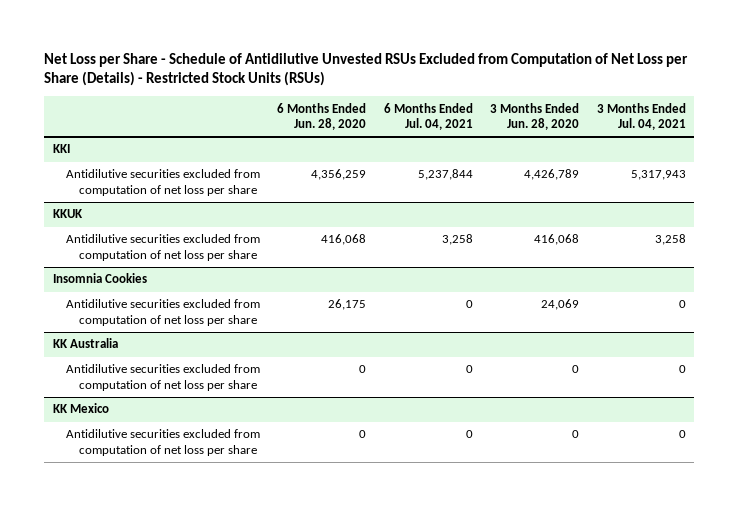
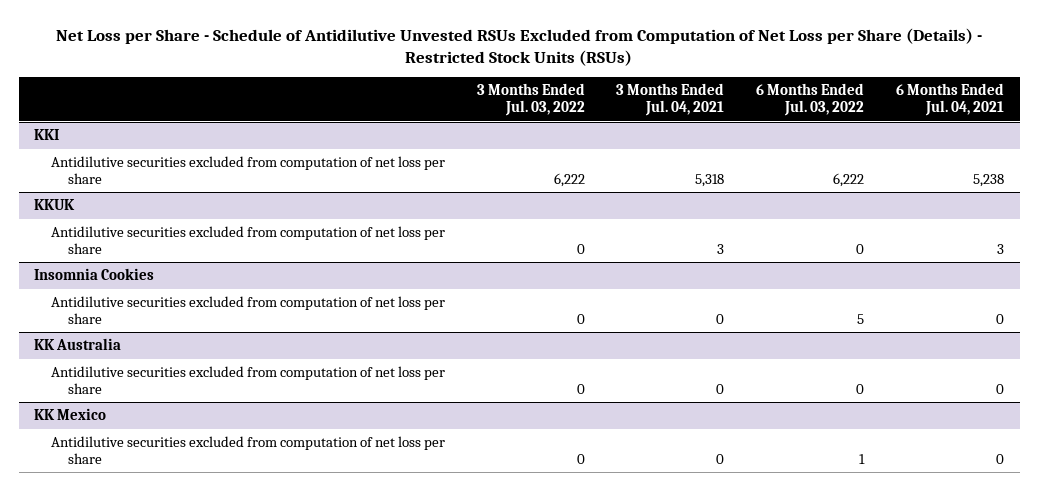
[277,102,367,131] 6 Months Ended Jun. 28, 2020 -> none
[490,102,580,131] 3 Months Ended Jun. 28, 2020 -> none
none -> [476,83,585,117] 3 Months Ended Jul. 03, 2022
none -> [756,83,865,117] 6 Months Ended Jul. 03, 2022
[417,169,473,181] 5,237,844 -> [972,173,1004,187] 5,238
[630,170,686,181] 5,317,943 -> [695,173,725,187] 5,318
[441,234,473,246] 3,258 -> [996,243,1004,254] 3
[654,234,686,246] 3,258 -> [717,243,725,254] 3

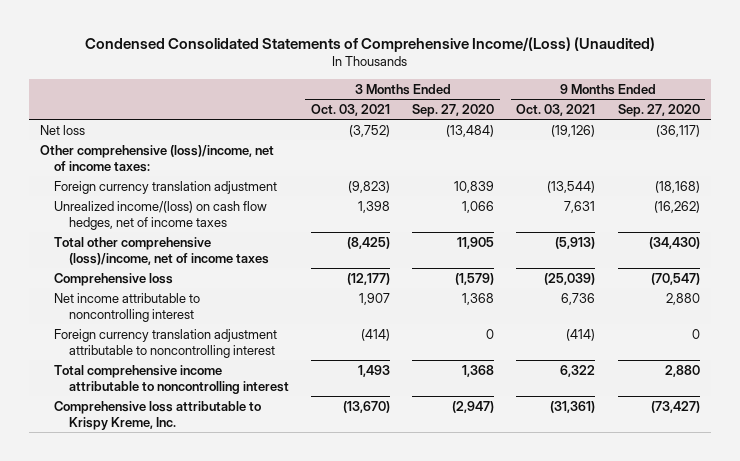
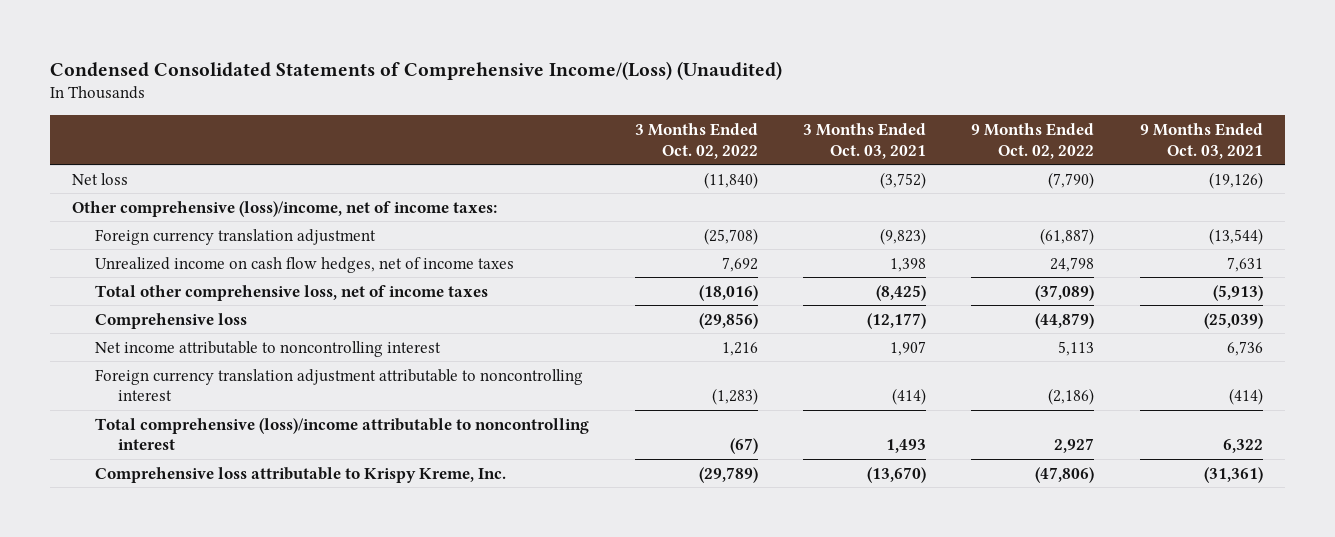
[412,103,495,117] Sep. 27, 2020 -> none
[617,103,700,117] Sep. 27, 2020 -> none
none -> [634,123,758,159] 3 Months Ended Oct. 02, 2022
none -> [971,123,1095,159] 9 Months Ended Oct. 02, 2022
[54,200,268,230] Unrealized income/(loss) on cash flow hedges, net of income taxes -> [95,256,515,273] Unrealized income on cash flow hedges, net of income taxes
[54,236,269,265] Total other comprehensive (loss)/income, net of income taxes -> [95,284,489,301] Total other comprehensive loss, net of income taxes
[54,364,289,394] Total comprehensive income attributable to noncontrolling interest -> [95,417,590,451] Total comprehensive (loss)/income attributable to noncontrolling interest

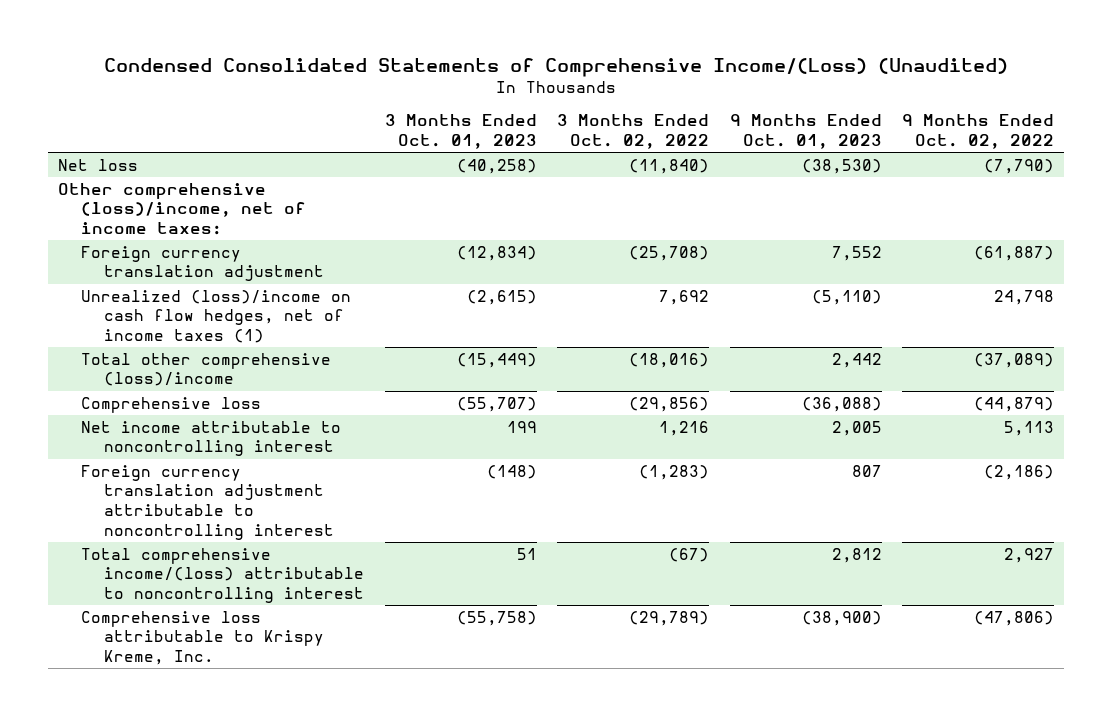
[803,123,927,159] 3 Months Ended Oct. 03, 2021 -> none
[1139,123,1263,159] 9 Months Ended Oct. 03, 2021 -> none
none -> [384,114,537,149] 3 Months Ended Oct. 01, 2023
none -> [729,114,882,149] 9 Months Ended Oct. 01, 2023
[95,256,515,273] Unrealized income on cash flow hedges, net of income taxes -> [81,289,352,344] Unrealized (loss)/income on cash flow hedges, net of income taxes (1)
[95,284,489,301] Total other comprehensive loss, net of income taxes -> [81,352,332,387] Total other comprehensive (loss)/income
[95,417,590,451] Total comprehensive (loss)/income attributable to noncontrolling interest -> [81,547,365,604] Total comprehensive income/(loss) attributable to noncontrolling interest

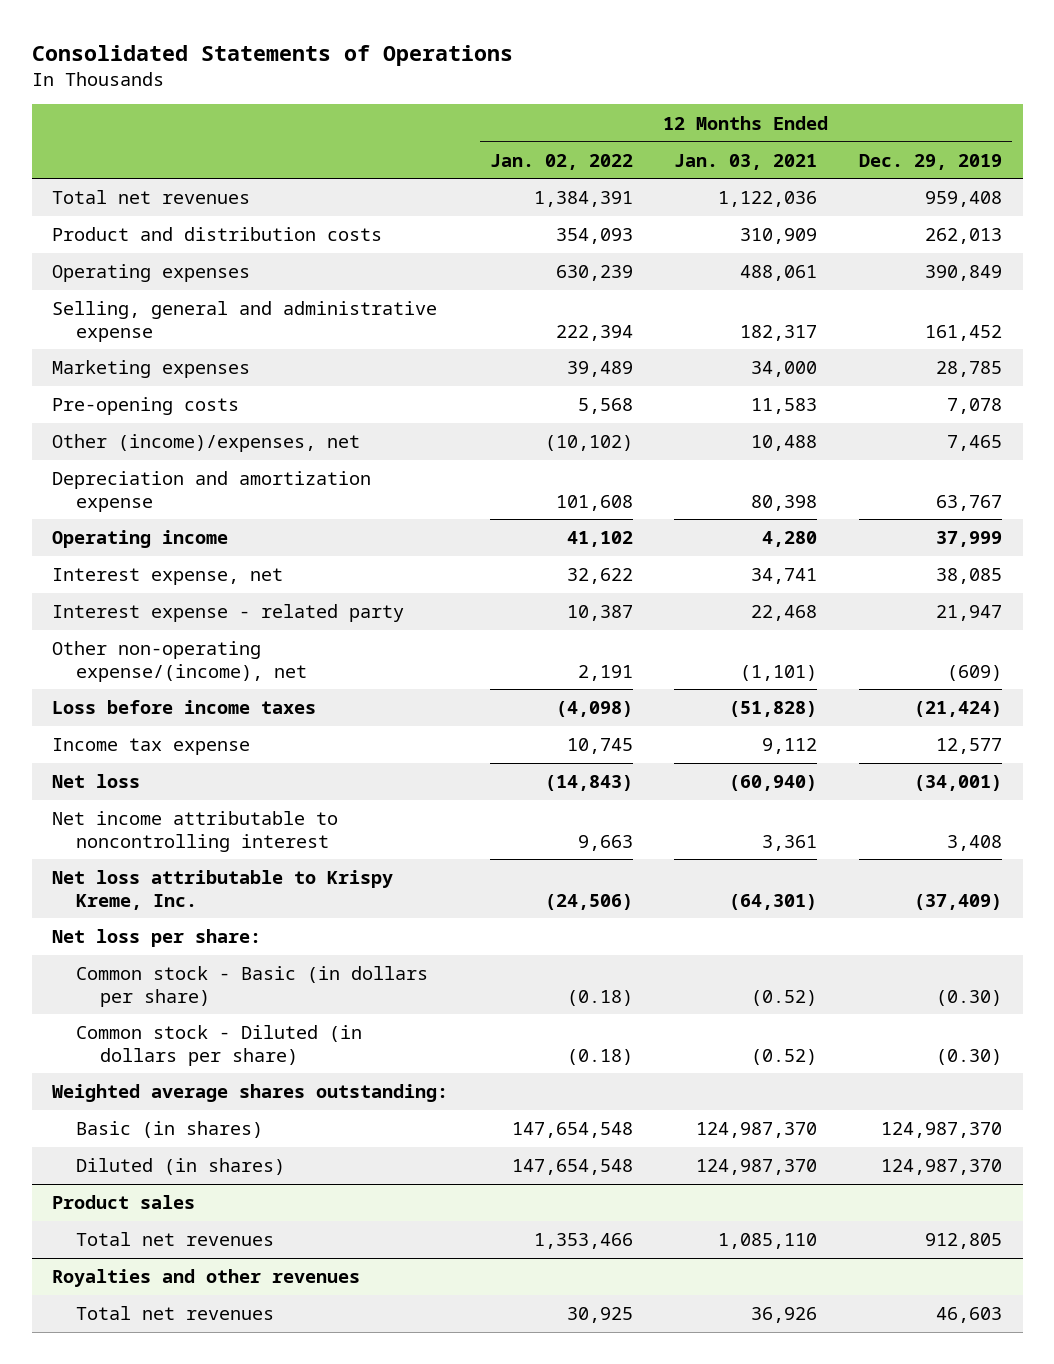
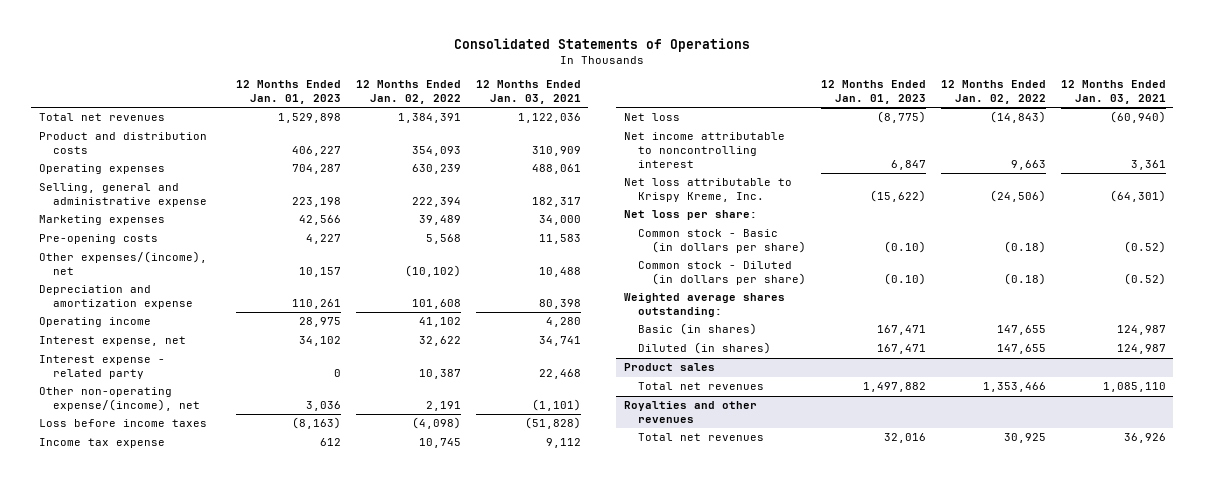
[858,153,1002,170] Dec. 29, 2019 -> none
none -> [235,80,341,104] 12 Months Ended Jan. 01, 2023
[52,434,361,453] Other (income)/expenses, net -> [38,251,207,276] Other expenses/(income), net
[511,1122,633,1139] 147,654,548 -> [996,325,1046,336] 147,655
[696,1122,818,1139] 124,987,370 -> [1116,325,1166,336] 124,987
[511,1159,633,1176] 147,654,548 -> [996,344,1046,355] 147,655
[696,1159,818,1176] 124,987,370 -> [1116,344,1166,355] 124,987

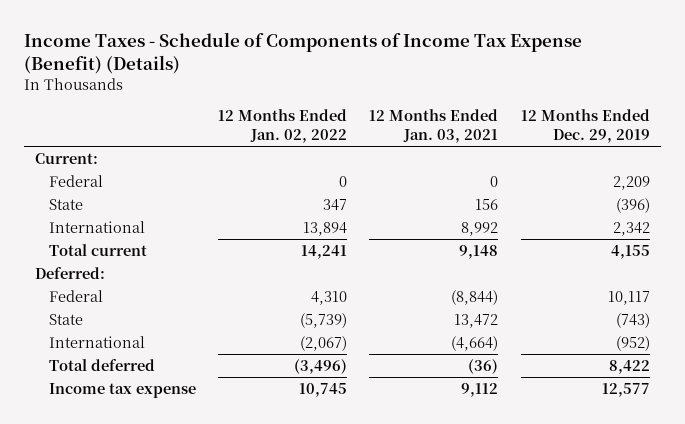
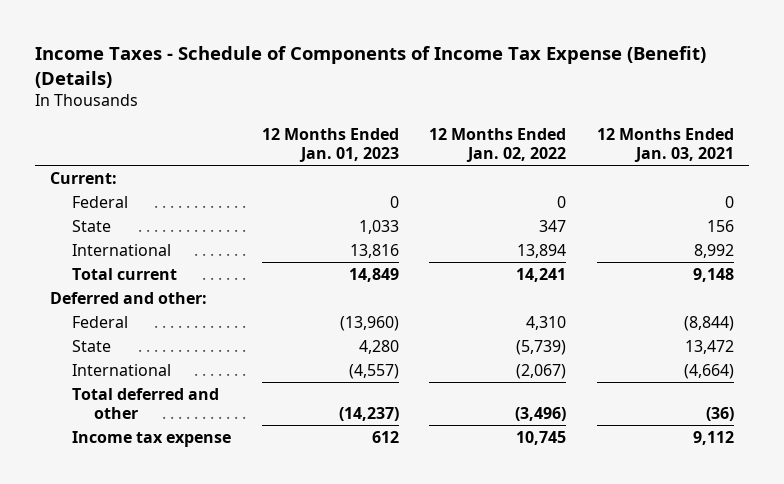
[520,109,650,144] 12 Months Ended Dec. 29, 2019 -> none
none -> [261,128,399,163] 12 Months Ended Jan. 01, 2023
[35,266,106,279] Deferred: -> [50,291,208,304] Deferred and other:
[49,358,156,371] Total deferred -> [72,387,220,419] Total deferred and other

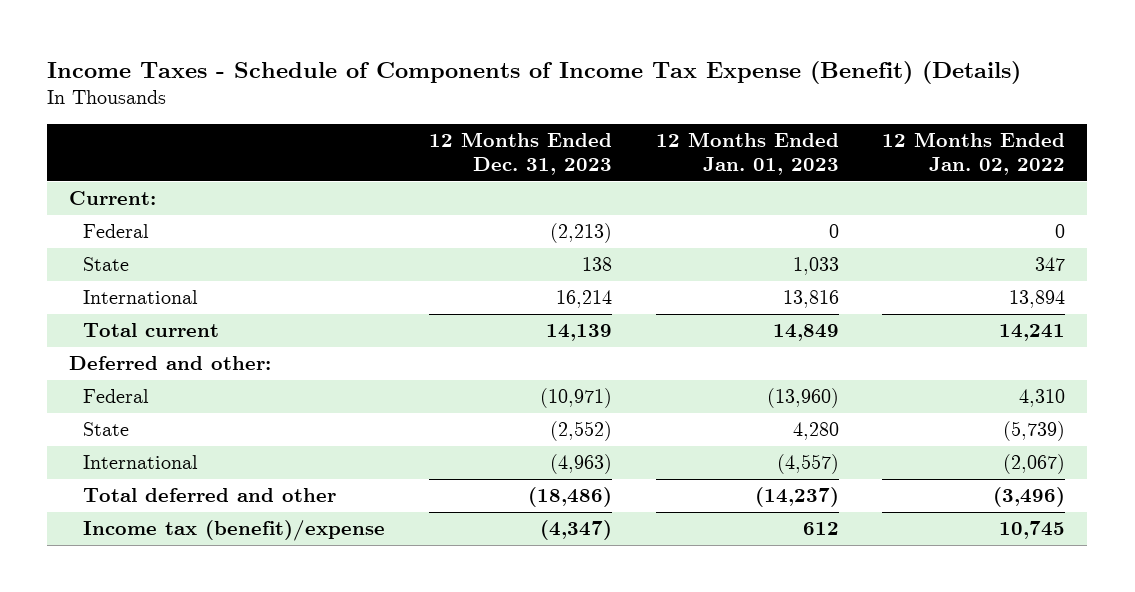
[596,128,734,163] 12 Months Ended Jan. 03, 2021 -> none
none -> [428,131,612,176] 12 Months Ended Dec. 31, 2023
[72,430,232,447] Income tax expense -> [82,520,385,542] Income tax (benefit)/expense

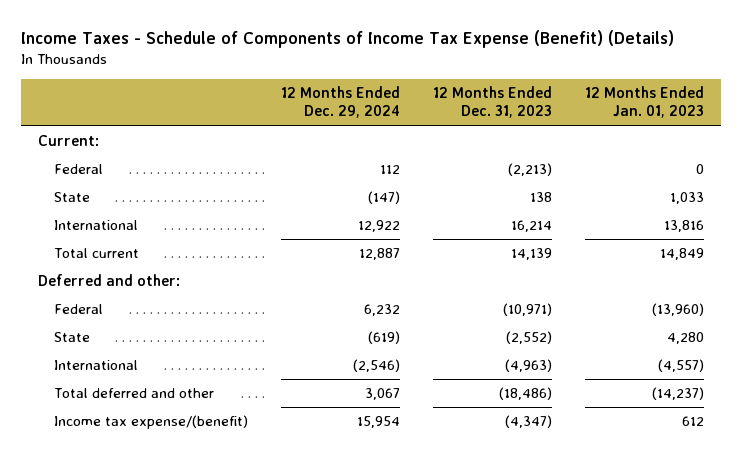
[882,131,1066,176] 12 Months Ended Jan. 02, 2022 -> none
none -> [281,86,401,119] 12 Months Ended Dec. 29, 2024
[82,520,385,542] Income tax (benefit)/expense -> [54,415,249,430] Income tax expense/(benefit)

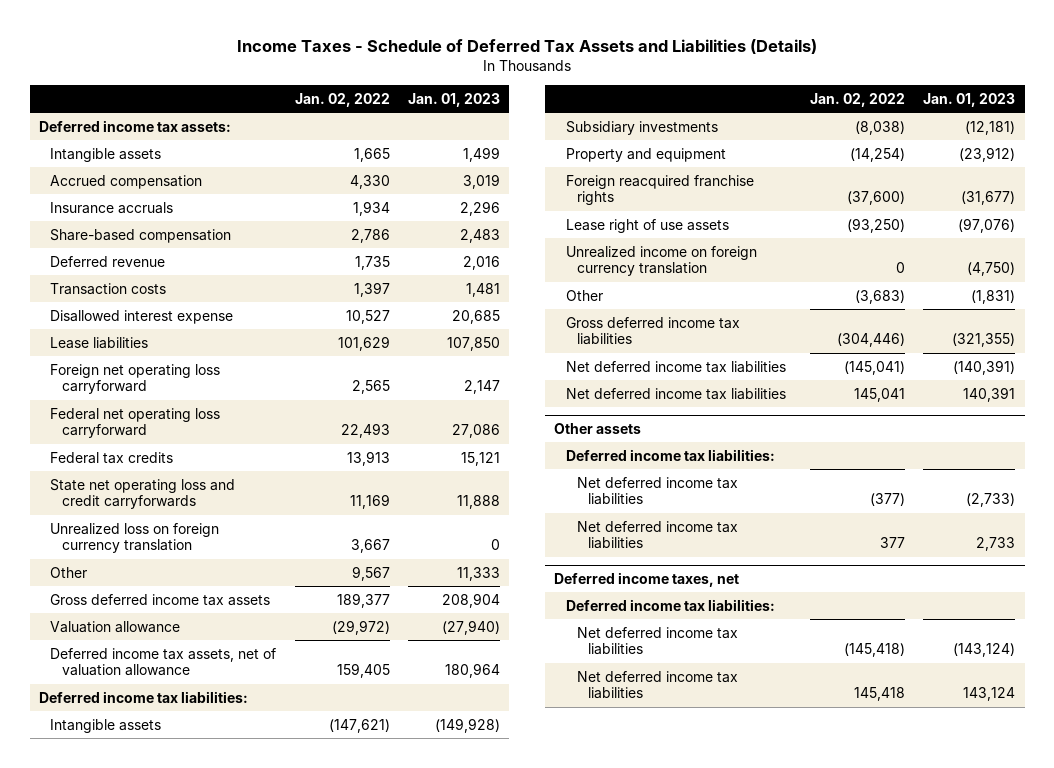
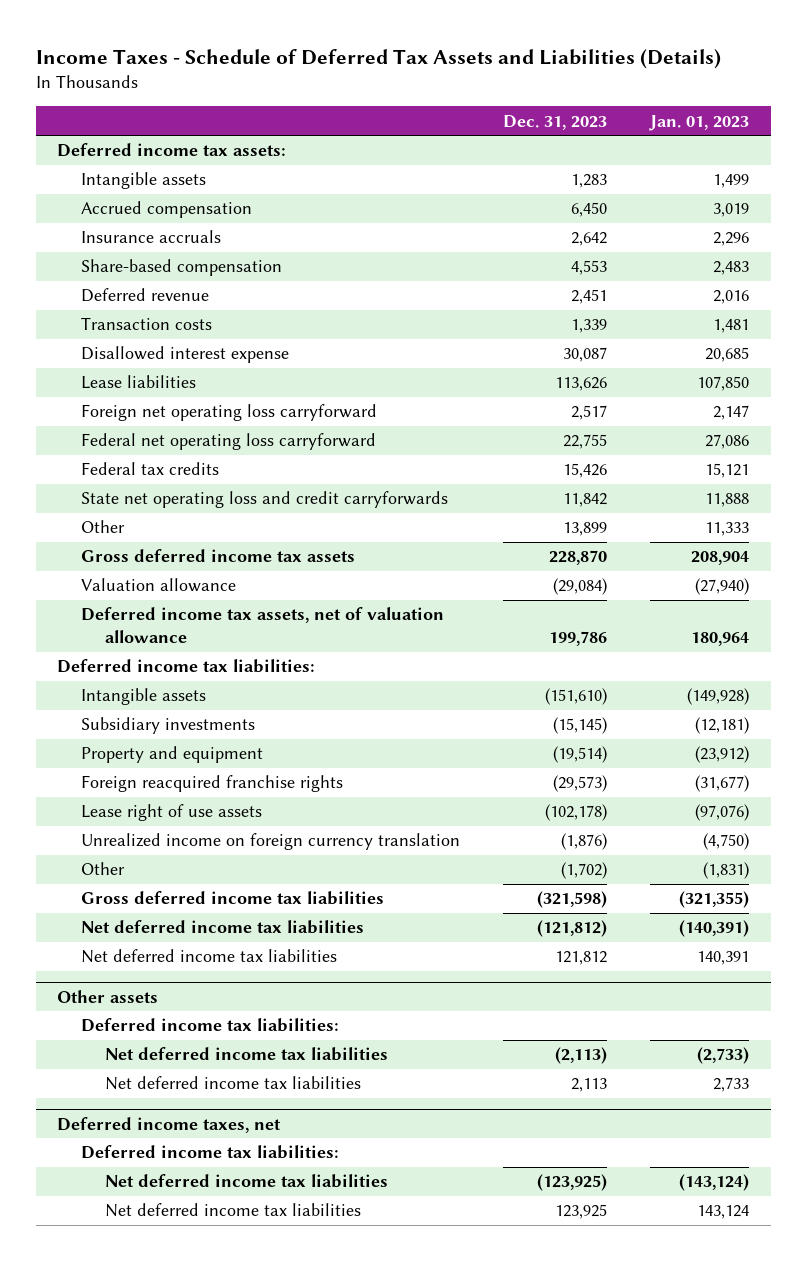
[294,92,390,107] Jan. 02, 2022 -> none
none -> [503,114,608,130] Dec. 31, 2023
[50,522,220,554] Unrealized loss on foreign currency translation -> none

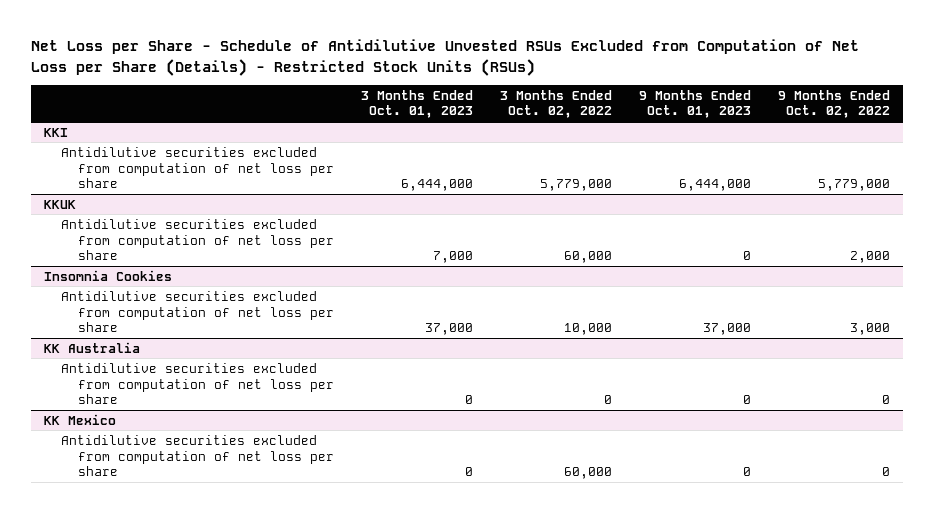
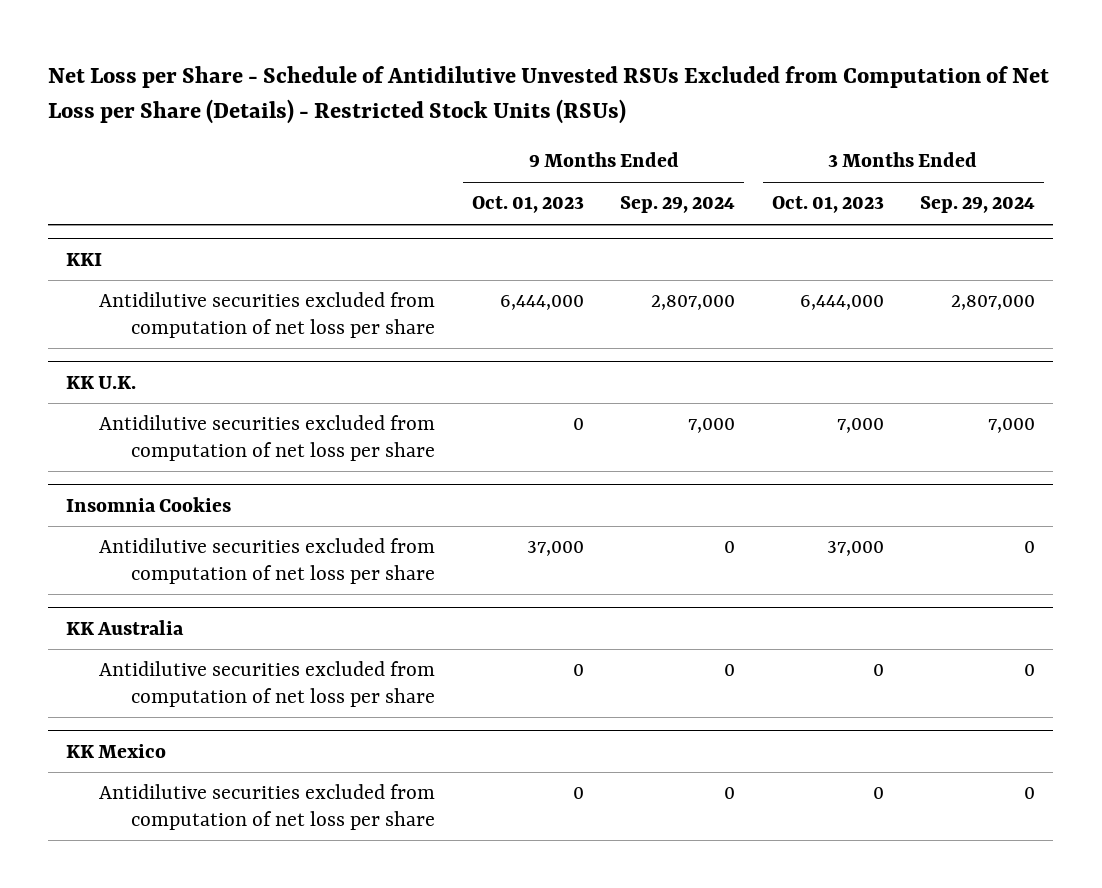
[500,89,613,119] 3 Months Ended Oct. 02, 2022 -> none
[777,89,890,119] 9 Months Ended Oct. 02, 2022 -> none
none -> [620,196,736,214] Sep. 29, 2024
none -> [920,196,1036,214] Sep. 29, 2024
[44,199,77,209] KKUK -> [66,375,137,389] KK U.K.

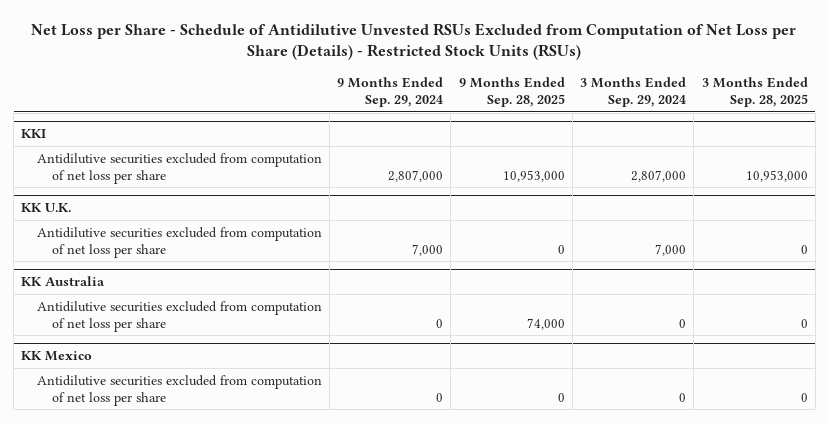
[471,196,584,214] Oct. 01, 2023 -> none
[771,196,884,214] Oct. 01, 2023 -> none
none -> [458,77,565,107] 9 Months Ended Sep. 28, 2025
none -> [701,77,808,107] 3 Months Ended Sep. 28, 2025
[66,496,232,512] Insomnia Cookies -> none
[98,538,436,584] Antidilutive securities excluded from computation of net loss per share -> none

